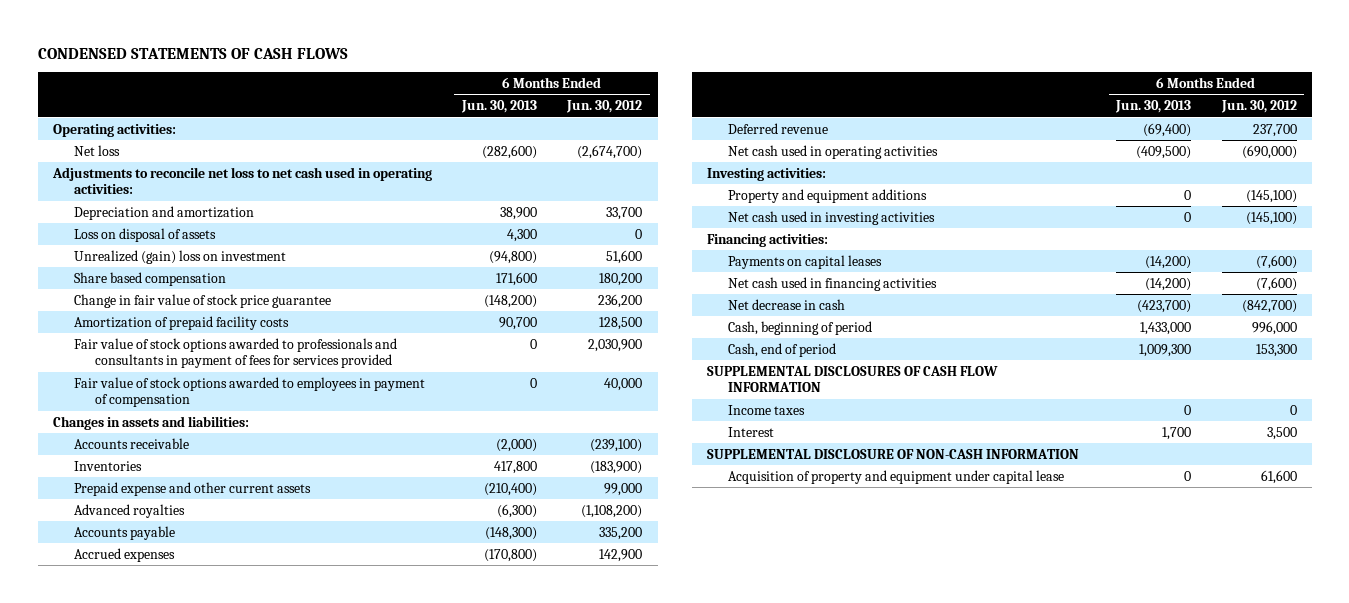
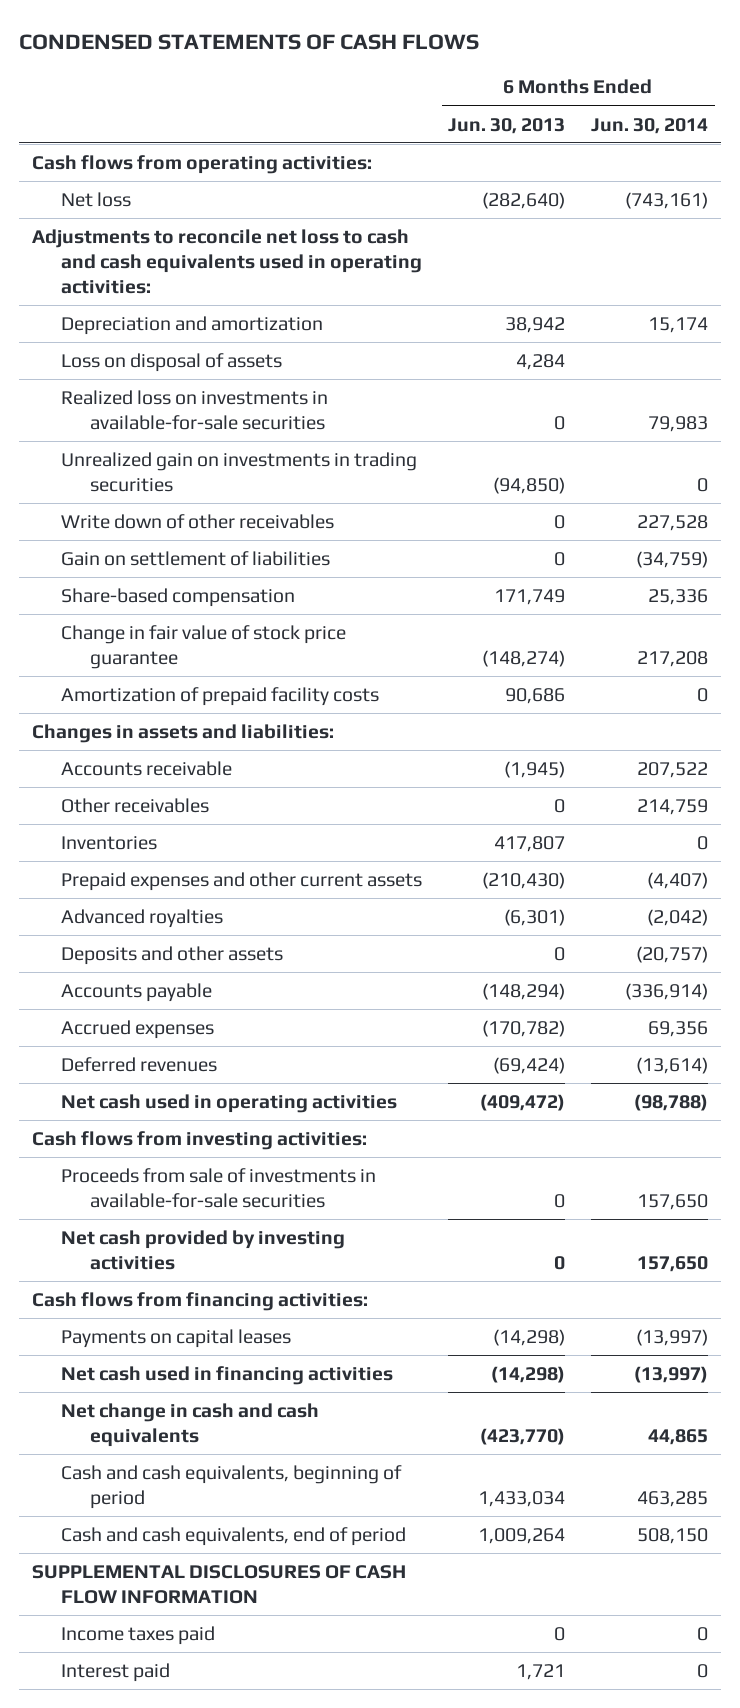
[566,100,643,114] Jun. 30, 2012 -> none
none -> [591,117,709,134] Jun. 30, 2014
[52,123,176,137] Operating activities: -> none
[73,337,397,369] Fair value of stock options awarded to professionals and consultants in payment of fees for services provided -> none
[73,376,425,408] Fair value of stock options awarded to employees in payment of compensation -> none
none -> [32,154,373,174] Cash flows from operating activities:
[482,144,538,159] (282,600) -> [482,191,566,209] (282,640)
[51,166,432,195] Adjustments to reconcile net loss to net cash used in operating activities: -> [32,228,423,294] Adjustments to reconcile net loss to cash and cash equivalents used in operating activities:
[500,206,538,220] 38,900 -> [505,316,566,333] 38,942
[507,228,538,242] 4,300 -> [516,353,566,370] 4,284
none -> [61,389,329,430] Realized loss on investments in available-for-sale securities
[73,249,286,264] Unrealized (gain) loss on investment -> [61,451,418,492] Unrealized gain on investments in trading securities
[489,250,538,264] (94,800) -> [493,476,566,494] (94,850)
none -> [61,513,335,529] Write down of other receivables
none -> [61,550,331,566] Gain on settlement of liabilities
[73,271,226,286] Share based compensation -> [61,587,296,607] Share-based compensation
[496,271,538,286] 171,600 -> [494,588,566,605] 171,749
[484,294,538,308] (148,200) -> [482,649,566,667] (148,274)
[499,316,538,330] 90,700 -> [505,687,566,704] 90,686
[706,167,826,181] Investing activities: -> none
[727,188,927,203] Property and equipment additions -> none
[706,233,828,247] Financing activities: -> none
[496,438,538,452] (2,000) -> [504,760,566,778] (1,945)
none -> [61,797,210,813] Other receivables
[494,460,538,474] 417,800 -> [494,835,566,852] 417,807
[73,481,311,496] Prepaid expense and other current assets -> [61,871,423,891] Prepaid expenses and other current assets
[484,482,538,496] (210,400) -> [482,871,566,889] (210,430)
[497,503,538,518] (6,300) -> [504,908,566,926] (6,301)
none -> [61,945,284,965] Deposits and other assets
[485,526,538,540] (148,300) -> [482,982,566,1000] (148,294)
[484,548,538,562] (170,800) -> [482,1019,566,1037] (170,782)
[727,122,828,134] Deferred revenue -> [61,1056,218,1072] Deferred revenues
[1143,122,1192,137] (69,400) -> [493,1056,566,1074] (69,424)
[1136,145,1192,159] (409,500) -> [480,1093,566,1111] (409,472)
none -> [32,1130,368,1150] Cash flows from investing activities:
none -> [61,1167,377,1208] Proceeds from sale of investments in available-for-sale securities
[727,210,935,225] Net cash used in investing activities -> [61,1229,346,1270] Net cash provided by investing activities
none -> [32,1291,369,1311] Cash flows from financing activities:
[1145,255,1192,269] (14,200) -> [493,1328,566,1346] (14,298)
[1145,277,1192,291] (14,200) -> [491,1365,566,1383] (14,298)
[727,298,845,310] Net decrease in cash -> [61,1402,320,1447] Net change in cash and cash equivalents
[1137,299,1192,313] (423,700) -> [480,1427,566,1445] (423,770)
[727,320,872,335] Cash, beginning of period -> [61,1464,403,1509] Cash and cash equivalents, beginning of period
[1140,321,1192,335] 1,433,000 -> [478,1490,566,1507] 1,433,034
[727,342,836,357] Cash, end of period -> [61,1526,407,1546] Cash and cash equivalents, end of period
[1139,343,1192,357] 1,009,300 -> [478,1527,566,1544] 1,009,264
[706,448,1079,459] SUPPLEMENTAL DISCLOSURE OF NON-CASH INFORMATION -> none
[727,469,1064,484] Acquisition of property and equipment under capital lease -> none
[727,404,805,415] Income taxes -> [61,1625,216,1645] Income taxes paid
[727,426,774,437] Interest -> [61,1662,171,1682] Interest paid
[1162,426,1192,440] 1,700 -> [516,1663,566,1680] 1,721

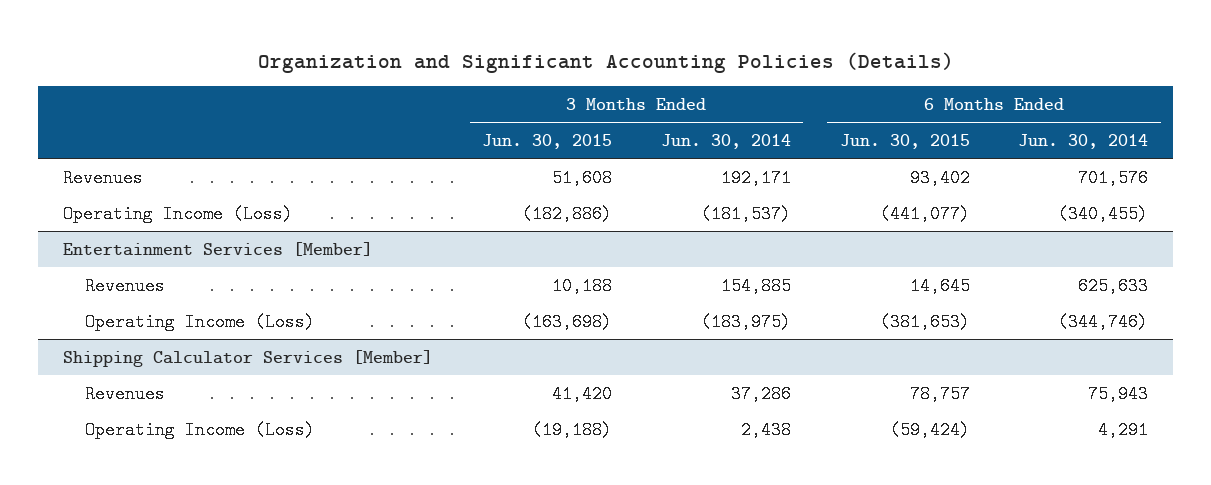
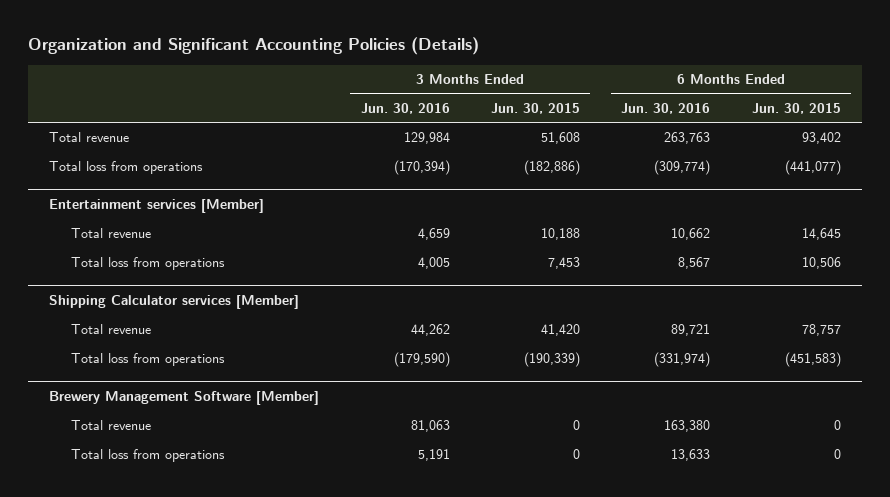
[660,133,791,149] Jun. 30, 2014 -> none
[1018,133,1149,149] Jun. 30, 2014 -> none
none -> [360,102,450,114] Jun. 30, 2016
none -> [621,102,711,114] Jun. 30, 2016
[85,312,316,331] Operating Income (Loss) -> none
[85,420,316,439] Operating Income (Loss) -> none
[62,168,143,187] Revenues -> [49,132,130,143] Total revenue
[62,204,293,223] Operating Income (Loss) -> [49,161,204,175] Total loss from operations
[62,241,373,256] Entertainment Services [Member] -> [49,199,265,214] Entertainment services [Member]
[85,276,166,295] Revenues -> [71,228,152,239] Total revenue
none -> [71,257,226,271] Total loss from operations
[62,349,433,367] Shipping Calculator Services [Member] -> [49,295,300,310] Shipping Calculator services [Member]
[85,384,166,403] Revenues -> [71,324,152,335] Total revenue
none -> [71,353,226,367] Total loss from operations
none -> [49,391,320,406] Brewery Management Software [Member]
none -> [71,420,152,431] Total revenue
none -> [71,449,226,463] Total loss from operations

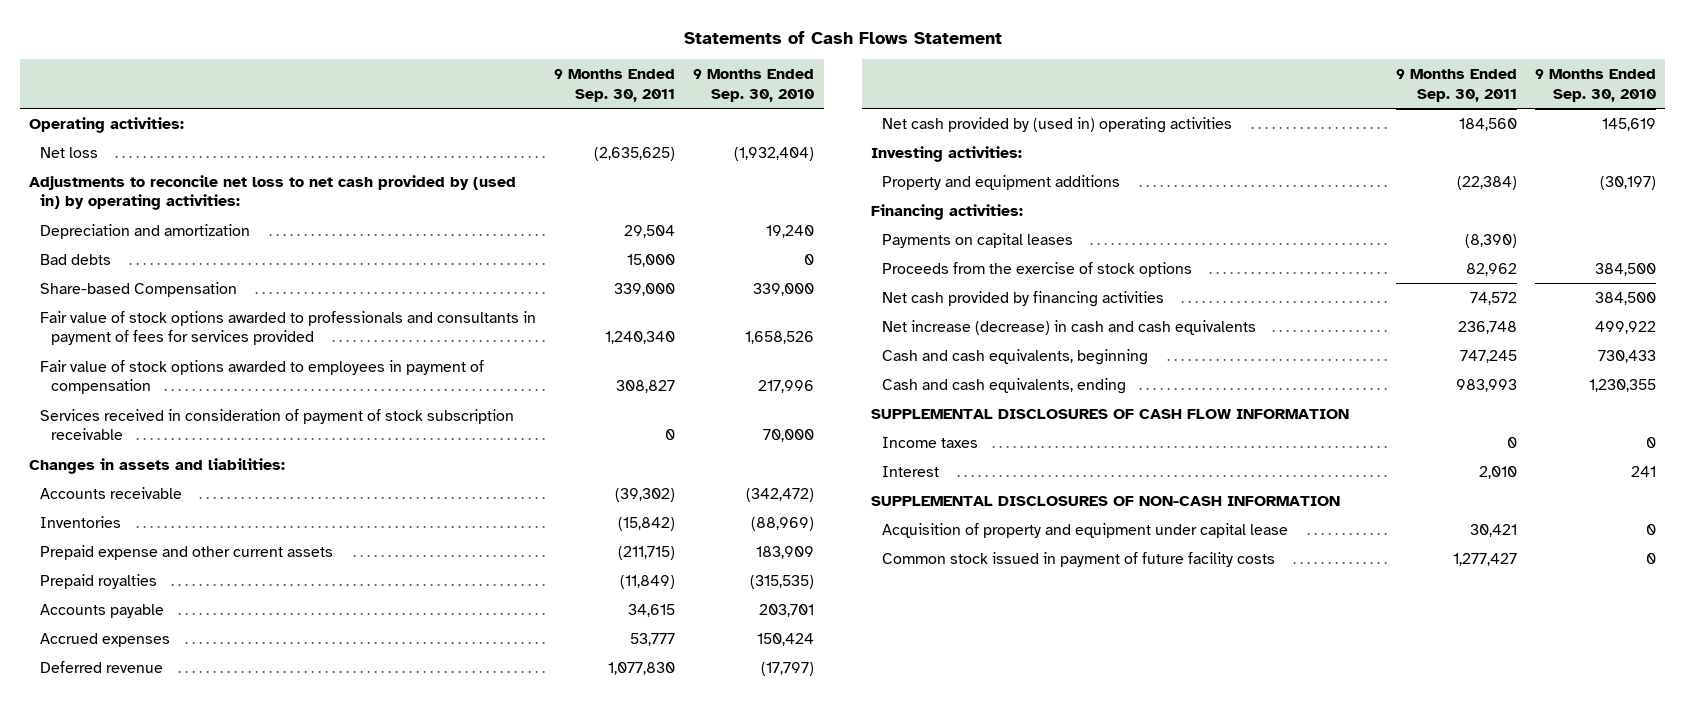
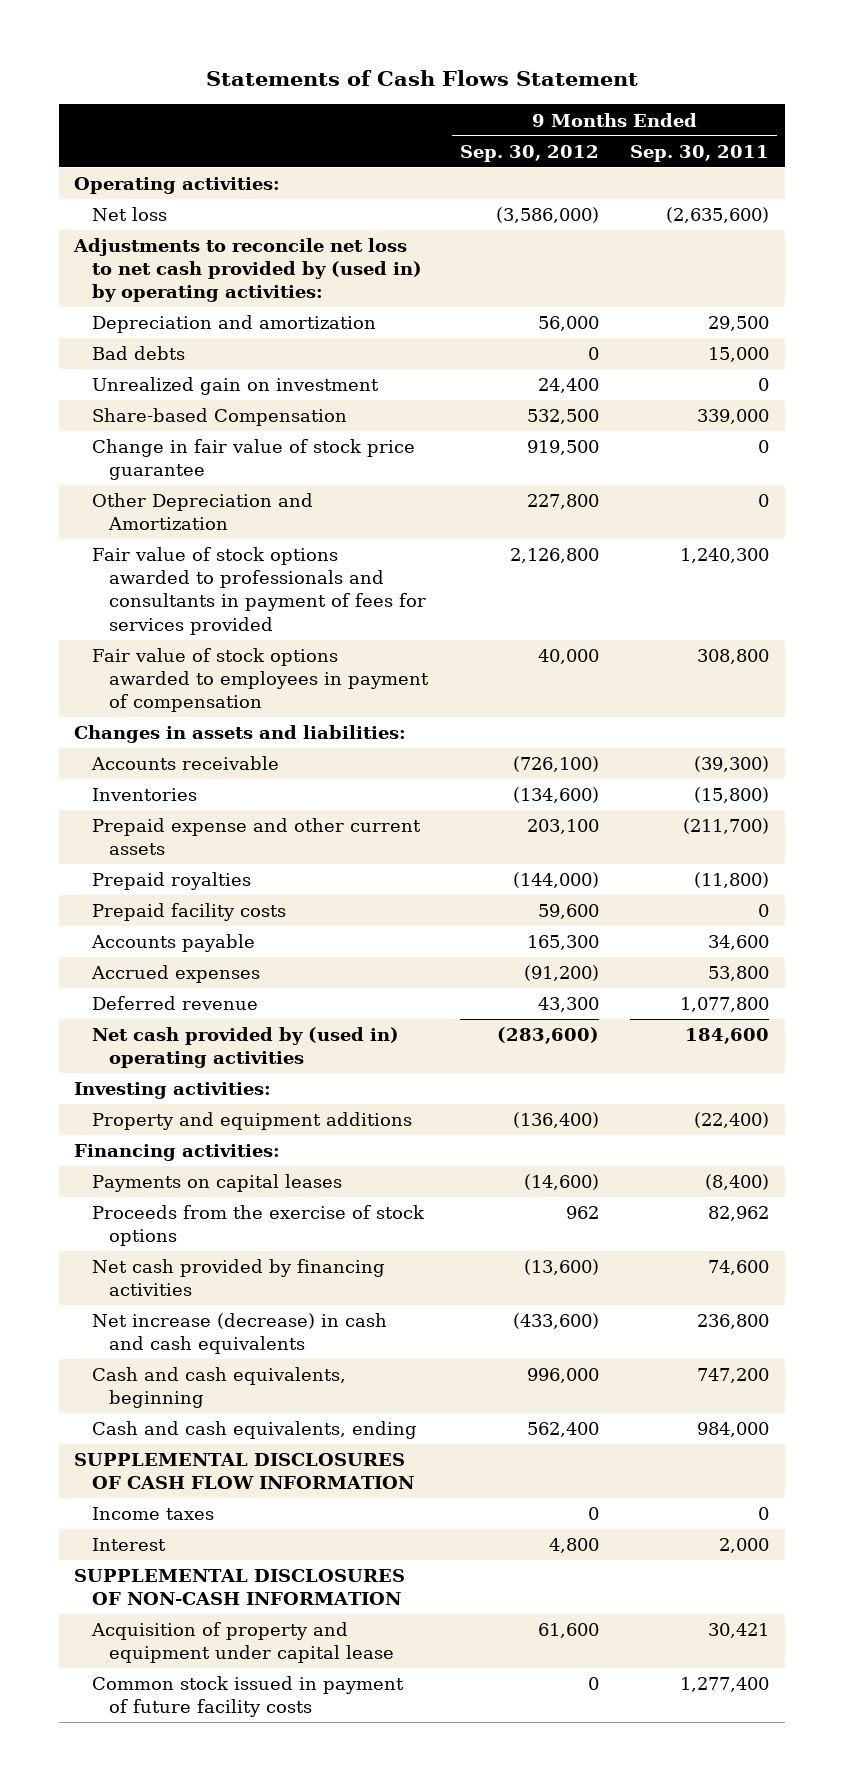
[693,69,815,102] 9 Months Ended Sep. 30, 2010 -> none
none -> [459,144,599,162] Sep. 30, 2012
[594,146,676,161] (2,635,625) -> [666,207,770,224] (2,635,600)
[624,224,676,238] 29,504 -> [708,316,770,332] 29,500
none -> [91,377,379,396] Unrealized gain on investment
[39,408,514,441] Services received in consideration of payment of stock subscription receivable -> none
none -> [91,439,415,481] Change in fair value of stock price guarantee
none -> [91,493,313,531] Other Depreciation and Amortization
[605,331,676,345] 1,240,340 -> [680,548,770,564] 1,240,300
[616,380,676,394] 308,827 -> [697,649,770,665] 308,800
[615,487,676,502] (39,302) -> [694,756,770,773] (39,300)
[618,516,676,531] (15,842) -> [694,787,770,804] (15,800)
[618,545,676,560] (211,715) -> [683,818,770,835] (211,700)
[620,574,676,589] (11,849) -> [694,872,770,889] (11,800)
none -> [91,903,286,922] Prepaid facility costs
[628,603,676,617] 34,615 -> [708,935,770,951] 34,600
[630,632,676,646] 53,777 -> [708,966,770,982] 53,800
[608,661,676,675] 1,077,830 -> [680,997,770,1013] 1,077,800
[1459,117,1518,131] 184,560 -> [685,1028,770,1045] 184,600
[1457,175,1518,190] (22,384) -> [694,1112,770,1129] (22,400)
[1465,233,1518,248] (8,390) -> [705,1174,770,1191] (8,400)
[1470,291,1518,305] 74,572 -> [708,1260,770,1276] 74,600
[1458,320,1518,334] 236,748 -> [697,1314,770,1330] 236,800
[1460,349,1518,363] 747,245 -> [697,1368,770,1384] 747,200
[1456,378,1518,392] 983,993 -> [697,1422,770,1438] 984,000
[1479,465,1518,479] 2,010 -> [719,1538,770,1554] 2,000
[1453,552,1518,566] 1,277,427 -> [680,1677,770,1693] 1,277,400

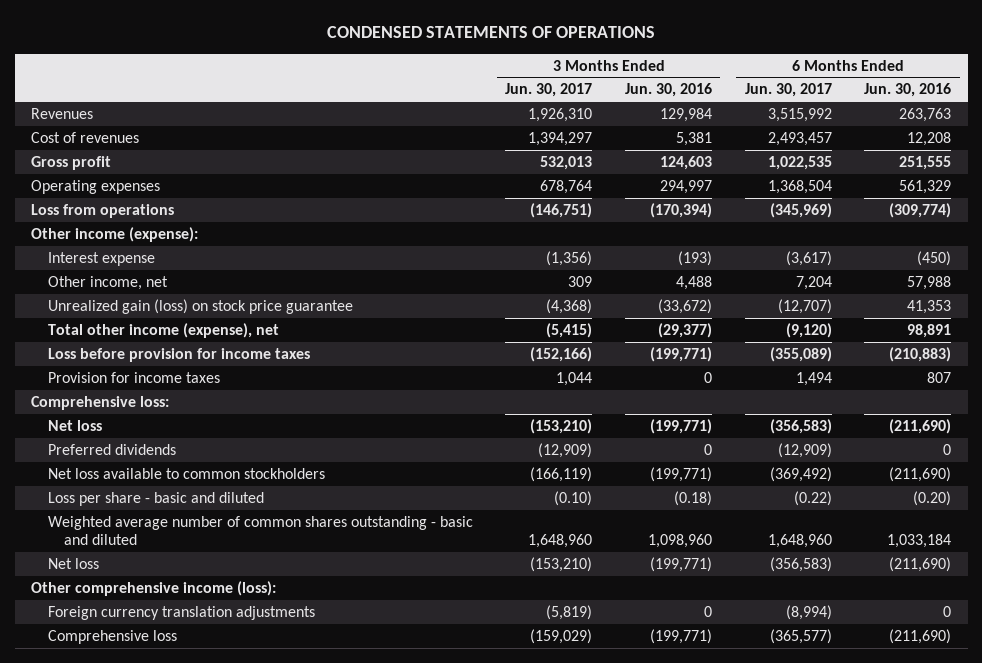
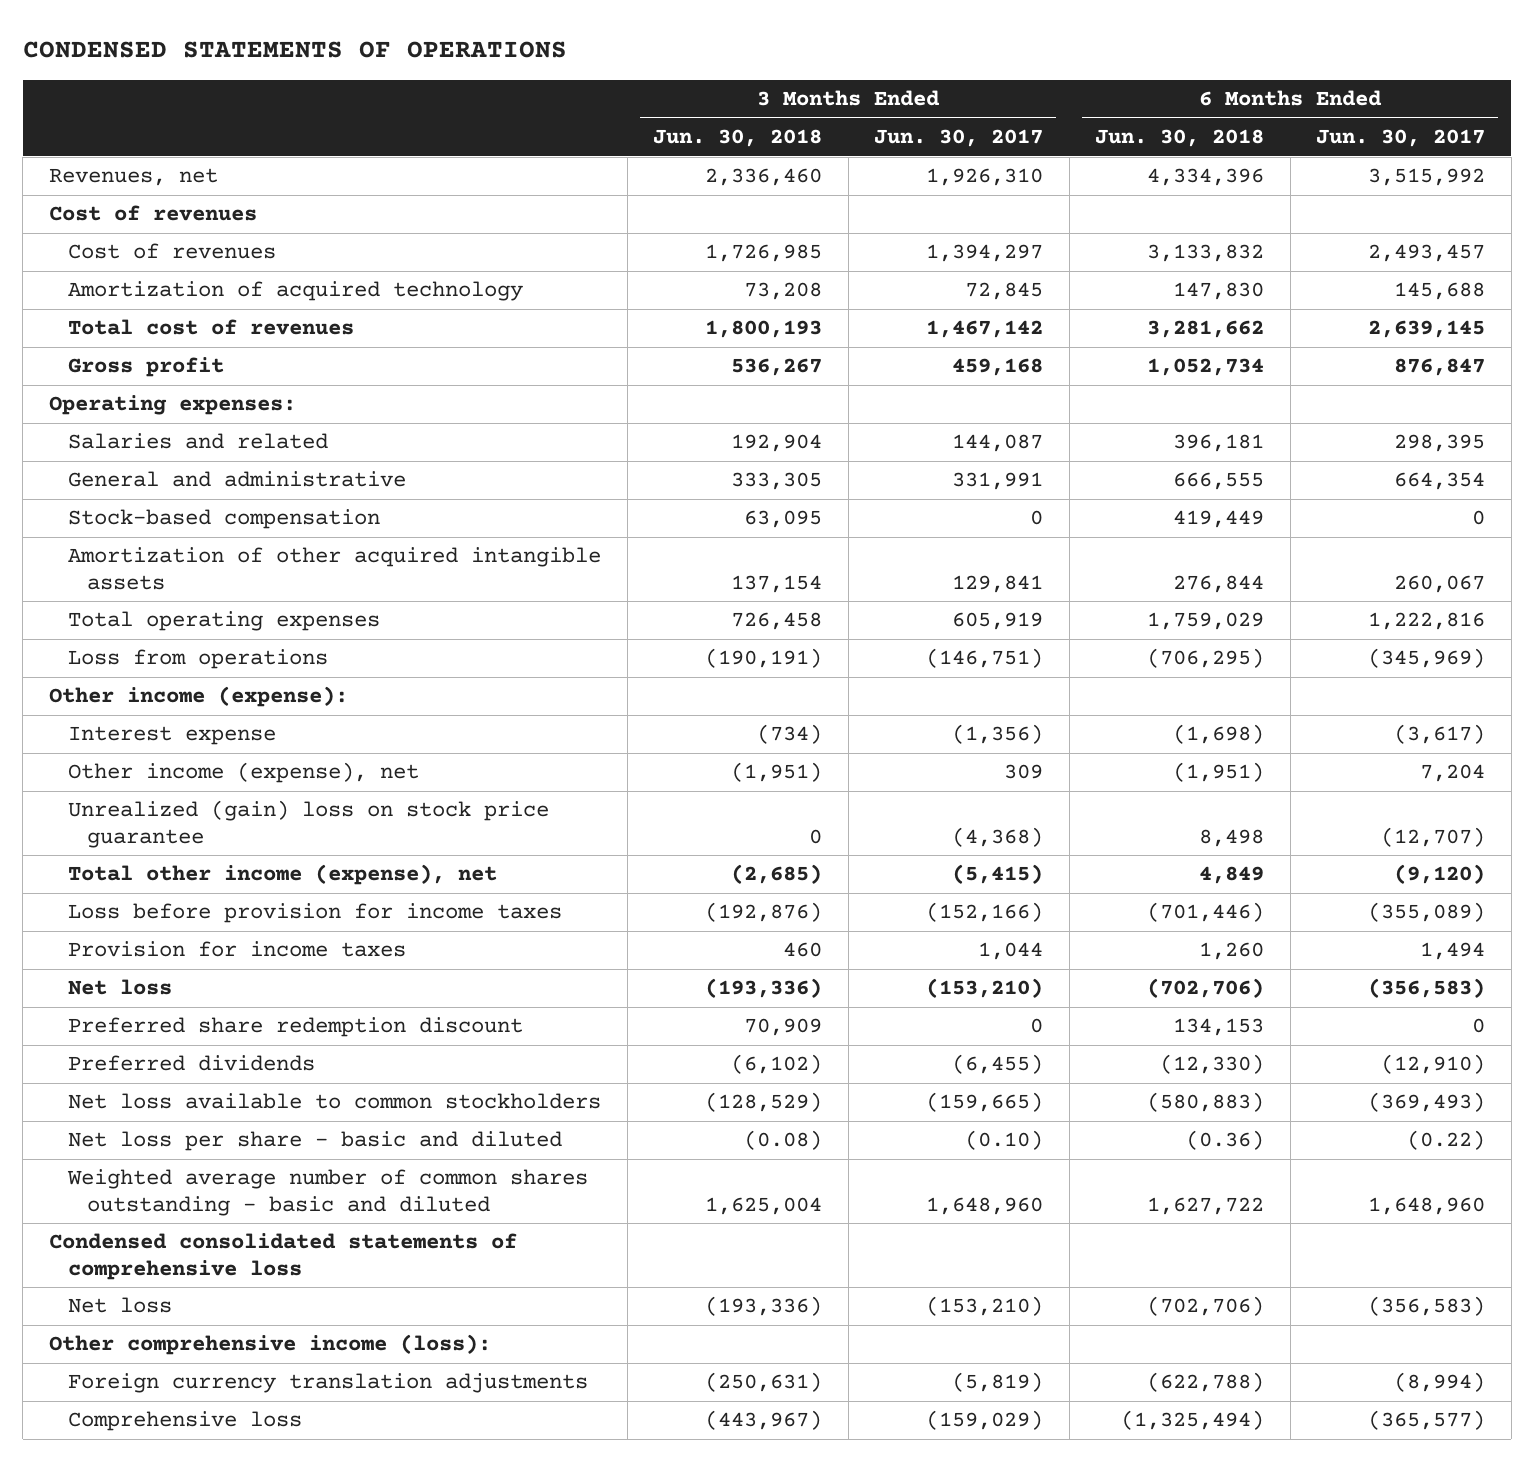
[624,83,712,98] Jun. 30, 2016 -> none
[864,83,952,98] Jun. 30, 2016 -> none
none -> [653,129,823,148] Jun. 30, 2018
none -> [1095,129,1265,148] Jun. 30, 2018
[30,107,93,119] Revenues -> [48,168,218,187] Revenues, net
none -> [48,205,257,222] Cost of revenues
none -> [67,281,523,302] Amortization of acquired technology
none -> [67,319,354,336] Total cost of revenues
[540,155,593,170] 532,013 -> [952,358,1044,377] 459,168
[767,155,832,170] 1,022,535 -> [1394,358,1486,377] 876,847
none -> [48,395,296,416] Operating expenses:
none -> [67,433,328,450] Salaries and related
none -> [67,471,406,488] General and administrative
none -> [67,509,380,530] Stock-based compensation
none -> [67,547,601,591] Amortization of other acquired intangible assets
[30,179,160,194] Operating expenses -> [67,611,380,632] Total operating expenses
[540,179,593,194] 678,764 -> [952,612,1044,631] 605,919
[767,179,832,194] 1,368,504 -> [1368,612,1486,631] 1,222,816
[47,275,168,290] Other income, net -> [67,762,419,784] Other income (expense), net
[47,298,353,314] Unrealized gain (loss) on stock price guarantee -> [67,800,549,849] Unrealized (gain) loss on stock price guarantee
[30,395,169,410] Comprehensive loss: -> none
none -> [67,1017,523,1038] Preferred share redemption discount
[538,442,593,458] (12,909) -> [952,1054,1044,1075] (6,455)
[777,442,832,458] (12,909) -> [1381,1054,1486,1075] (12,910)
[530,466,593,482] (166,119) -> [926,1092,1044,1113] (159,665)
[769,466,832,482] (369,492) -> [1368,1092,1486,1113] (369,493)
[47,491,264,506] Loss per share - basic and diluted -> [67,1131,562,1152] Net loss per share - basic and diluted
none -> [48,1233,517,1281] Condensed consolidated statements of comprehensive loss

